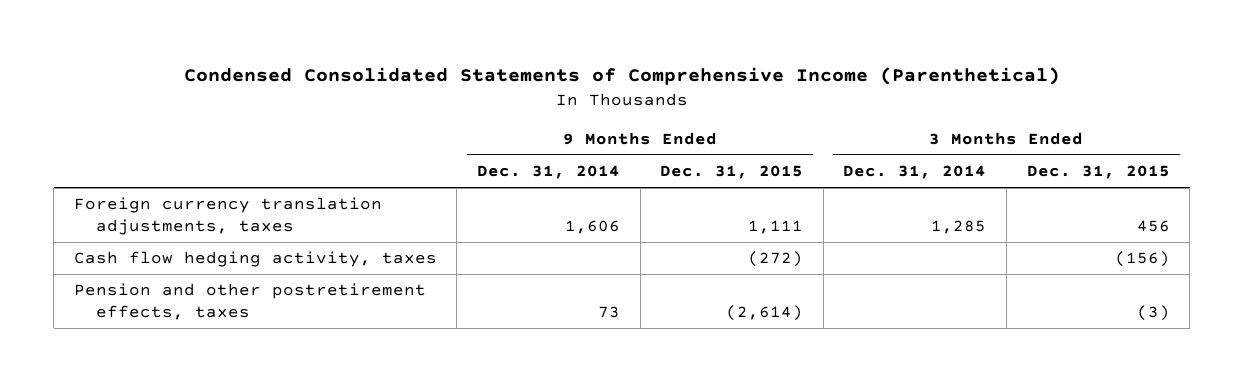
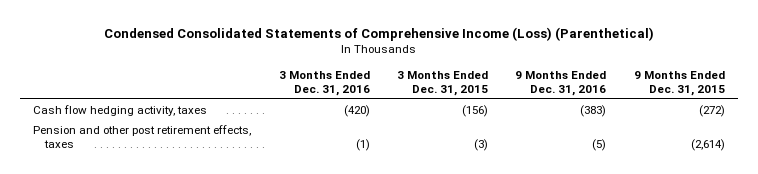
[183,66,1060,85] Condensed Consolidated Statements of Comprehensive Income (Parenthetical) -> [104,26,655,41] Condensed Consolidated Statements of Comprehensive Income (Loss) (Parenthetical)
[476,165,620,180] Dec. 31, 2014 -> none
[843,165,987,180] Dec. 31, 2014 -> none
none -> [278,70,370,96] 3 Months Ended Dec. 31, 2016
none -> [515,70,607,96] 9 Months Ended Dec. 31, 2016
[73,197,382,236] Foreign currency translation adjustments, taxes -> none
[73,283,426,321] Pension and other postretirement effects, taxes -> [33,124,252,149] Pension and other post retirement effects, taxes

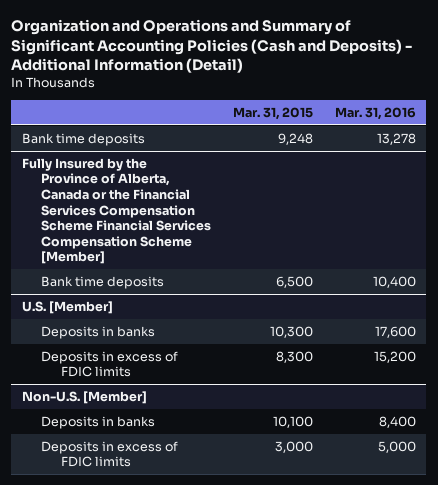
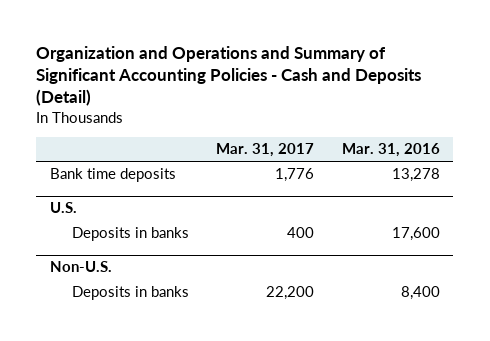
[11,19,413,74] Organization and Operations and Summary of Significant Accounting Policies (Cash and Deposits) - Additional Information (Detail) -> [36,45,422,107] Organization and Operations and Summary of Significant Accounting Policies - Cash and Deposits (Detail)
[233,106,314,120] Mar. 31, 2015 -> none
none -> [216,143,315,158] Mar. 31, 2017
[22,157,212,265] Fully Insured by the Province of Alberta, Canada or the Financial Services Compensation Scheme Financial Services Compensation Scheme [Member] -> none
[41,275,165,289] Bank time deposits -> none
[22,300,114,314] U.S. [Member] -> [50,202,78,214] U.S.
[41,350,179,378] Deposits in excess of FDIC limits -> none
[22,390,148,404] Non-U.S. [Member] -> [50,261,113,273] Non-U.S.
[41,440,179,468] Deposits in excess of FDIC limits -> none

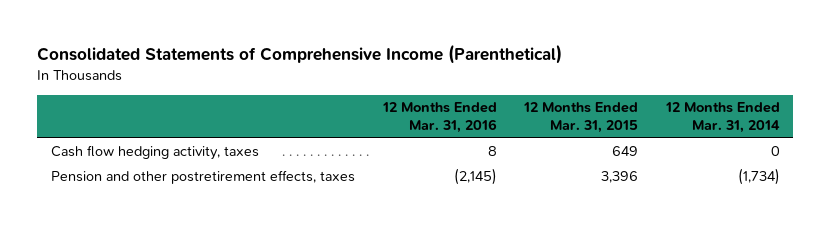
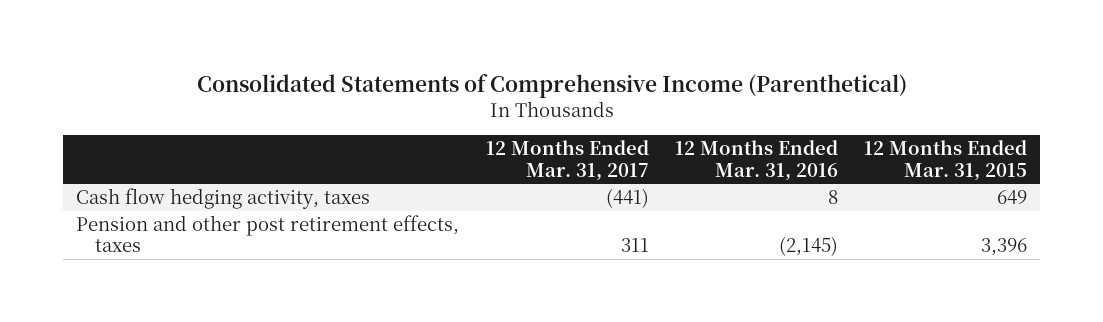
[664,102,780,133] 12 Months Ended Mar. 31, 2014 -> none
none -> [485,140,649,181] 12 Months Ended Mar. 31, 2017
[50,169,355,184] Pension and other postretirement effects, taxes -> [76,215,460,253] Pension and other post retirement effects, taxes

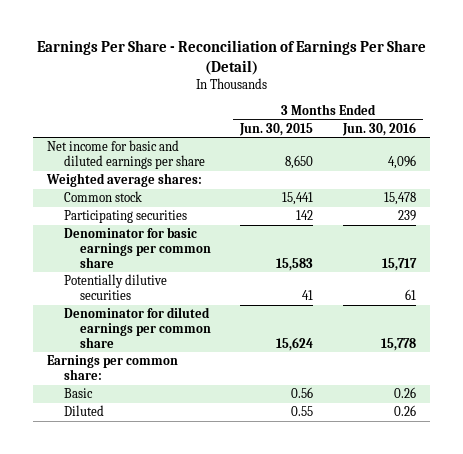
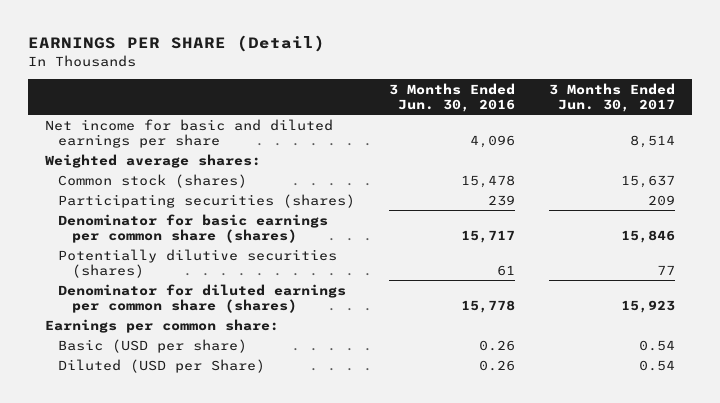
[36,40,426,75] Earnings Per Share - Reconciliation of Earnings Per Share (Detail) -> [28,35,326,53] EARNINGS PER SHARE (Detail)
[239,122,314,136] Jun. 30, 2015 -> none
none -> [549,82,676,113] 3 Months Ended Jun. 30, 2017
[63,191,142,203] Common stock -> [58,173,248,188] Common stock (shares)
[63,210,187,224] Participating securities -> [58,193,356,208] Participating securities (shares)
[63,227,212,268] Denominator for basic earnings per common share -> [58,213,329,243] Denominator for basic earnings per common share (shares)
[63,274,167,300] Potentially dilutive securities -> [58,248,338,278] Potentially dilutive securities (shares)
[63,307,212,348] Denominator for diluted earnings per common share -> [58,283,347,313] Denominator for diluted earnings per common share (shares)
[63,388,93,399] Basic -> [58,338,248,353] Basic (USD per share)
[63,405,104,417] Diluted -> [58,358,266,373] Diluted (USD per Share)

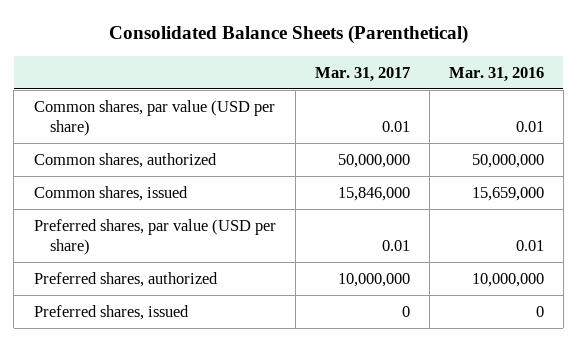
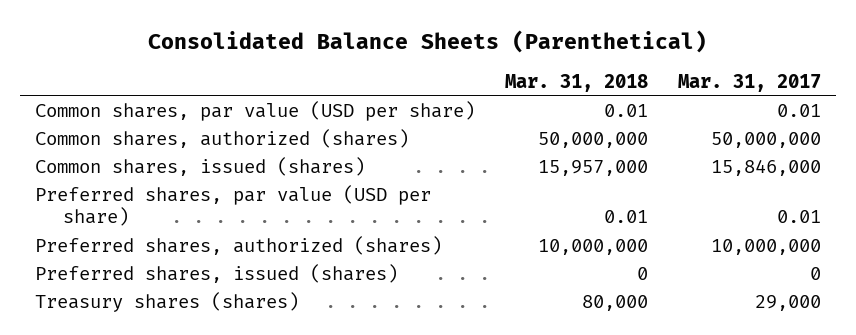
[448,66,544,82] Mar. 31, 2016 -> none
none -> [505,73,649,92] Mar. 31, 2018
[33,152,217,168] Common shares, authorized -> [35,128,410,148] Common shares, authorized (shares)
[33,185,188,201] Common shares, issued -> [35,156,366,176] Common shares, issued (shares)
[33,271,218,287] Preferred shares, authorized -> [35,235,443,255] Preferred shares, authorized (shares)
[33,304,189,320] Preferred shares, issued -> [35,263,399,283] Preferred shares, issued (shares)
none -> [35,291,300,312] Treasury shares (shares)

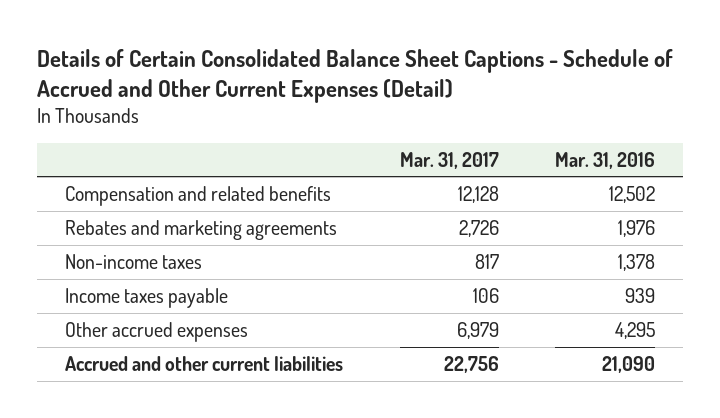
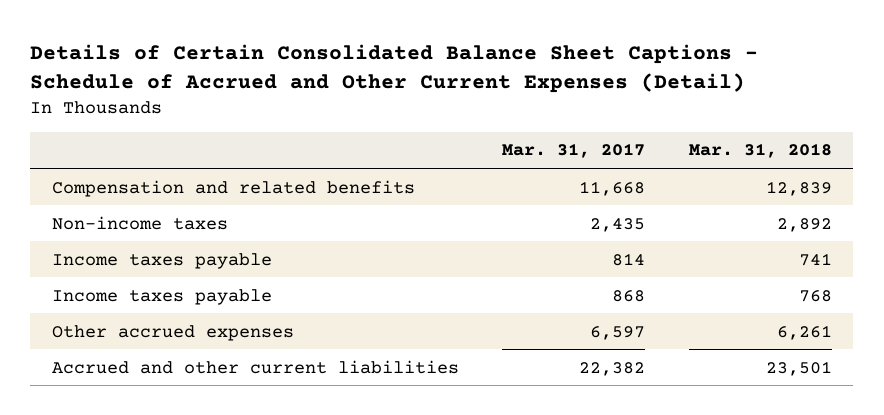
[555,151,656,169] Mar. 31, 2016 -> none
none -> [688,143,832,159] Mar. 31, 2018
[64,219,337,240] Rebates and marketing agreements -> none
[457,185,499,203] 12,128 -> [579,180,646,196] 11,668
[474,253,499,269] 817 -> [590,217,646,232] 2,435
[472,287,499,303] 106 -> [612,252,646,266] 814
none -> [51,288,272,305] Income taxes payable
[456,321,499,339] 6,979 -> [590,325,646,340] 6,597
[443,355,499,373] 22,756 -> [579,361,646,376] 22,382

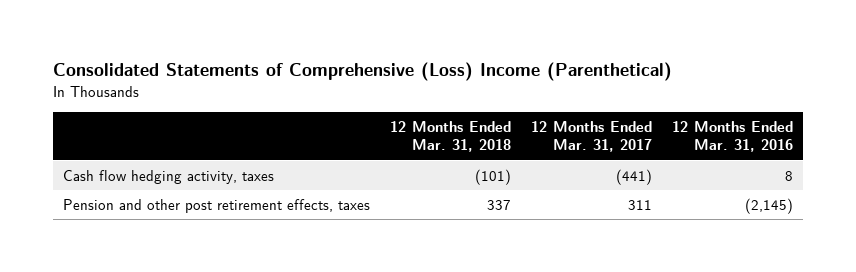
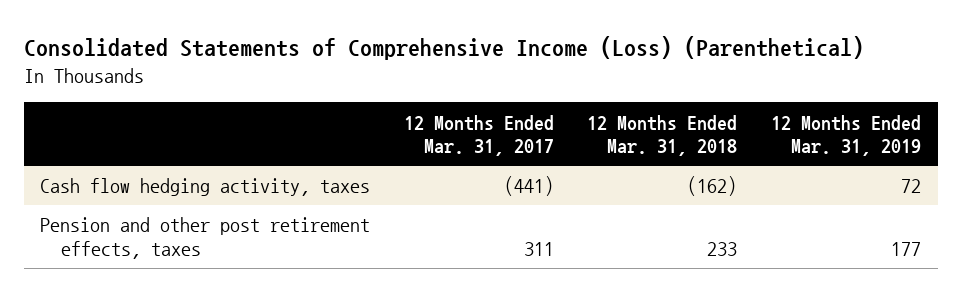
[52,62,672,82] Consolidated Statements of Comprehensive (Loss) Income (Parenthetical) -> [23,35,864,60] Consolidated Statements of Comprehensive Income (Loss) (Parenthetical)
[672,120,794,153] 12 Months Ended Mar. 31, 2016 -> none
none -> [770,114,921,157] 12 Months Ended Mar. 31, 2019
[474,169,511,186] (101) -> [687,176,738,197] (162)
[486,200,511,211] 337 -> [707,241,738,256] 233

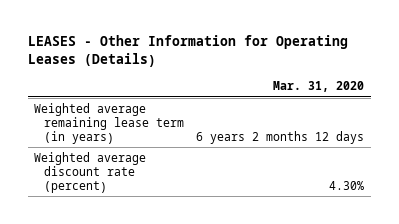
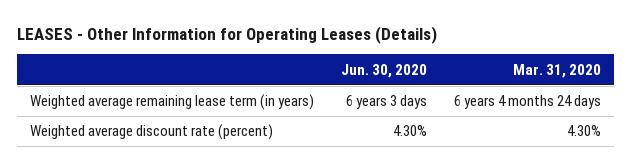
none -> [340,63,427,78] Jun. 30, 2020
[196,130,365,144] 6 years 2 months 12 days -> [453,95,601,110] 6 years 4 months 24 days

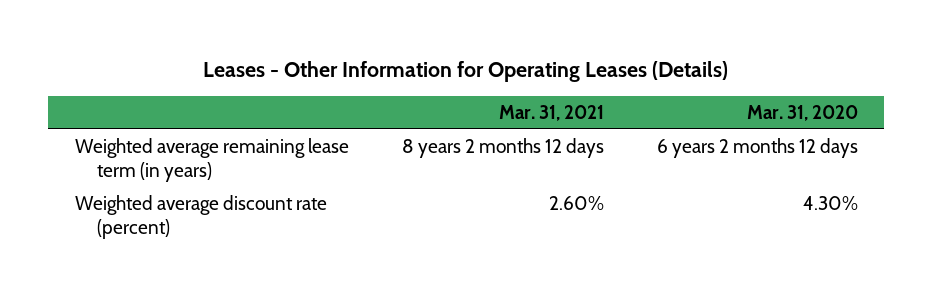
[16,25,437,44] LEASES - Other Information for Operating Leases (Details) -> [203,61,729,83] Leases - Other Information for Operating Leases (Details)
[340,63,427,78] Jun. 30, 2020 -> none
none -> [498,105,604,122] Mar. 31, 2021
[453,95,601,110] 6 years 4 months 24 days -> [656,137,858,158] 6 years 2 months 12 days

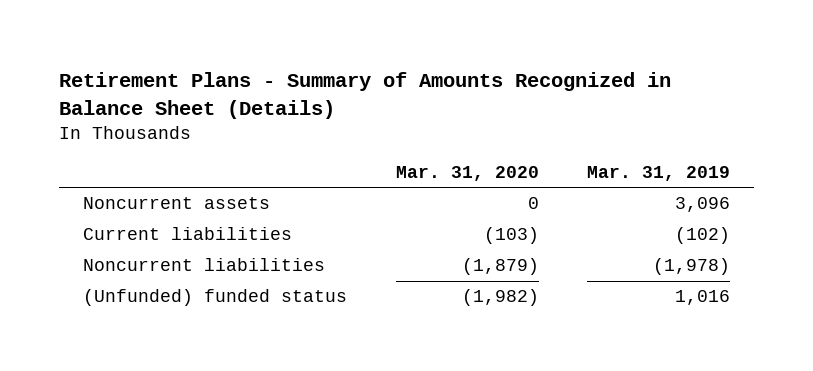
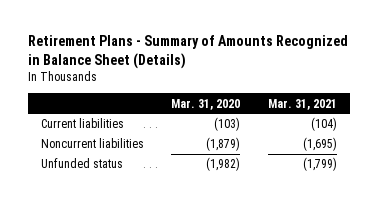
[586,166,730,182] Mar. 31, 2019 -> none
none -> [267,98,337,110] Mar. 31, 2021
[83,197,271,210] Noncurrent assets -> none
[83,289,348,307] (Unfunded) funded status -> [41,158,124,169] Unfunded status

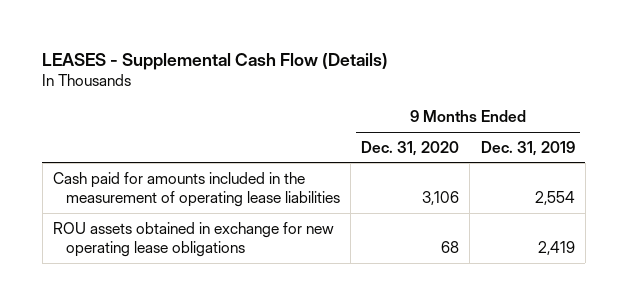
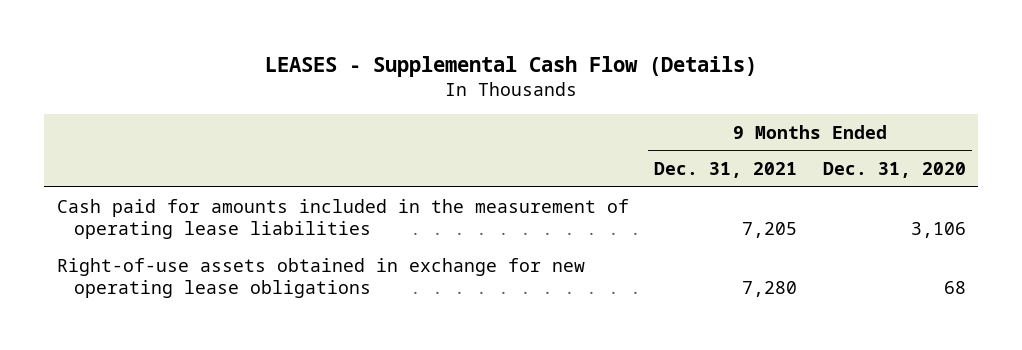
[480,140,575,156] Dec. 31, 2019 -> none
none -> [654,161,798,178] Dec. 31, 2021
[52,221,334,258] ROU assets obtained in exchange for new operating lease obligations -> [56,257,585,299] Right-of-use assets obtained in exchange for new operating lease obligations

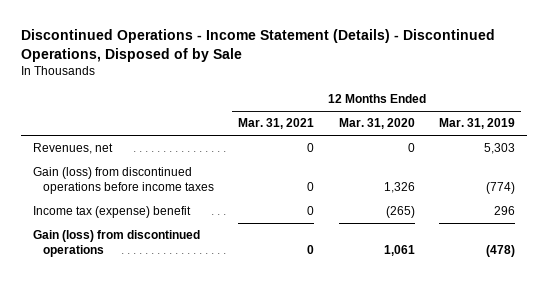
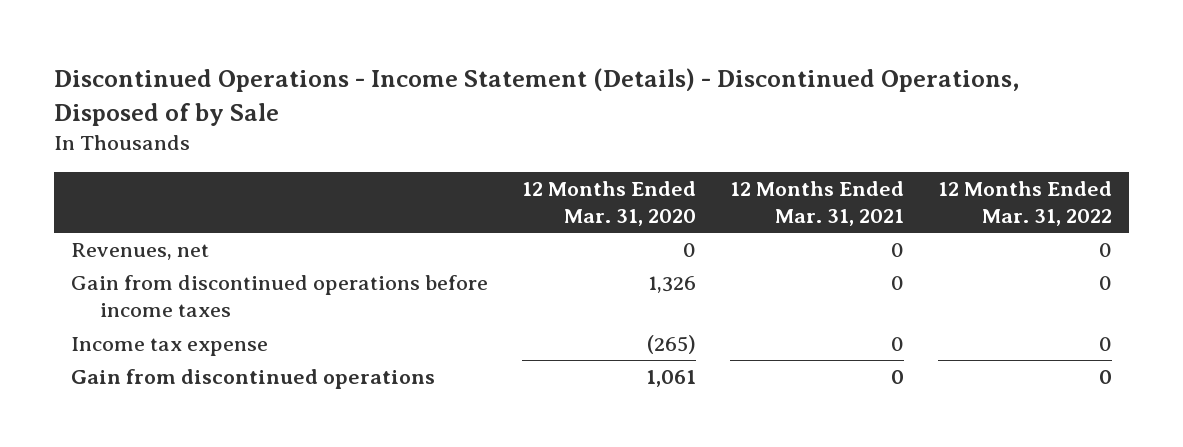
[438,118,515,130] Mar. 31, 2019 -> none
none -> [938,180,1113,227] 12 Months Ended Mar. 31, 2022
[33,167,215,194] Gain (loss) from discontinued operations before income taxes -> [70,275,488,318] Gain from discontinued operations before income taxes
[33,206,192,219] Income tax (expense) benefit -> [70,337,268,357] Income tax expense
[33,230,201,257] Gain (loss) from discontinued operations -> [70,369,435,390] Gain from discontinued operations

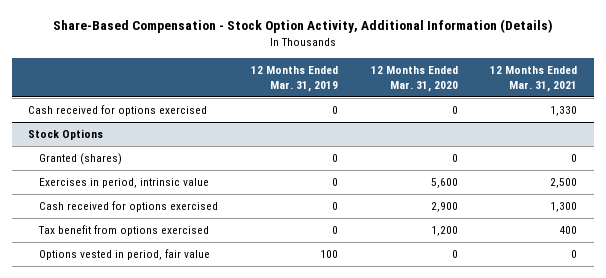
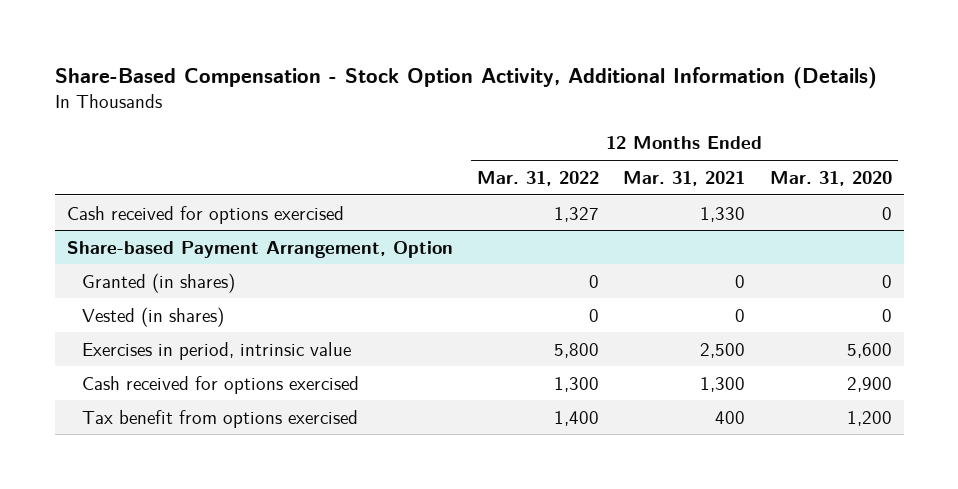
[250,65,338,92] 12 Months Ended Mar. 31, 2019 -> none
none -> [477,170,600,186] Mar. 31, 2022
[28,129,104,141] Stock Options -> [66,240,453,258] Share-based Payment Arrangement, Option
[39,153,123,166] Granted (shares) -> [81,272,235,293] Granted (in shares)
none -> [81,306,224,327] Vested (in shares)
[39,249,211,261] Options vested in period, fair value -> none

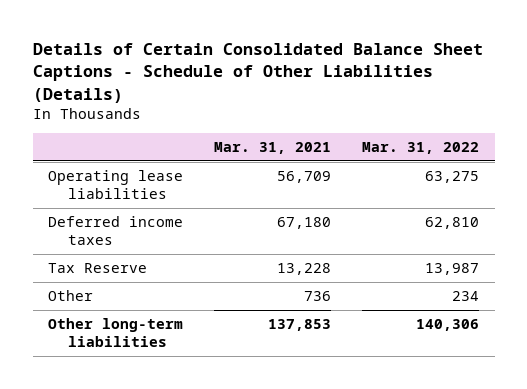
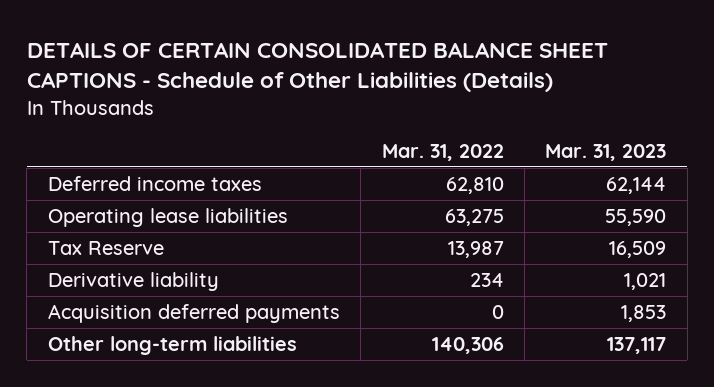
[32,42,483,103] Details of Certain Consolidated Balance Sheet Captions - Schedule of Other Liabilities (Details) -> [26,41,608,93] DETAILS OF CERTAIN CONSOLIDATED BALANCE SHEET CAPTIONS - Schedule of Other Liabilities (Details)
[214,142,332,155] Mar. 31, 2021 -> none
none -> [545,143,667,161] Mar. 31, 2023
[48,169,184,200] Operating lease liabilities -> [47,207,288,227] Operating lease liabilities
[48,289,94,301] Other -> [47,271,219,291] Derivative liability
none -> [47,303,340,323] Acquisition deferred payments

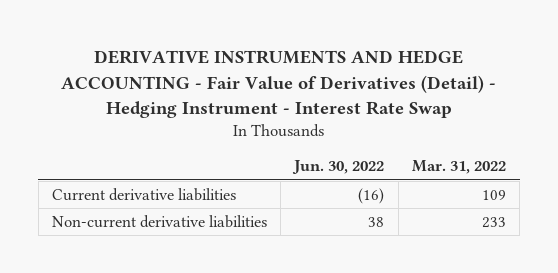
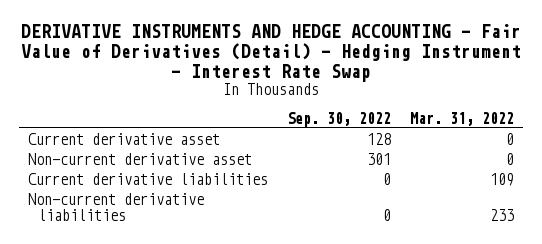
[292,160,385,175] Jun. 30, 2022 -> none
none -> [287,111,392,127] Sep. 30, 2022
none -> [28,132,221,145] Current derivative asset
none -> [28,152,253,165] Non-current derivative asset

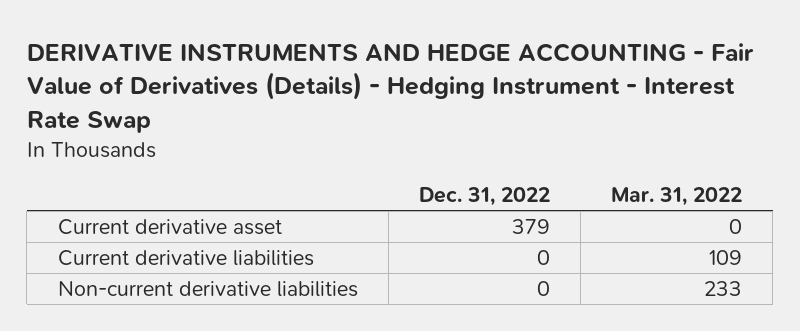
[21,24,522,82] DERIVATIVE INSTRUMENTS AND HEDGE ACCOUNTING - Fair Value of Derivatives (Detail) - Hedging Instrument - Interest Rate Swap -> [26,42,754,133] DERIVATIVE INSTRUMENTS AND HEDGE ACCOUNTING - Fair Value of Derivatives (Details) - Hedging Instrument - Interest Rate Swap
[287,111,392,127] Sep. 30, 2022 -> none
none -> [418,186,550,206] Dec. 31, 2022
[28,152,253,165] Non-current derivative asset -> none

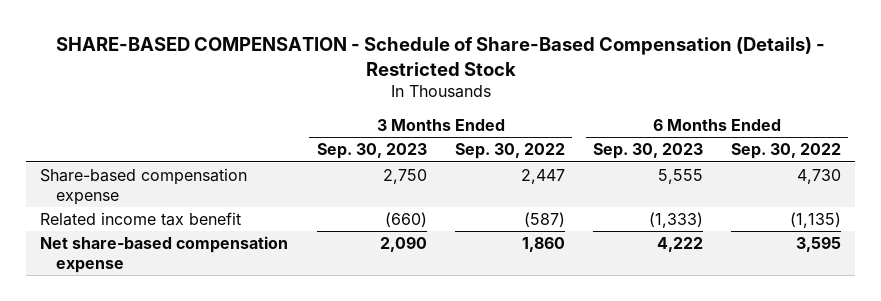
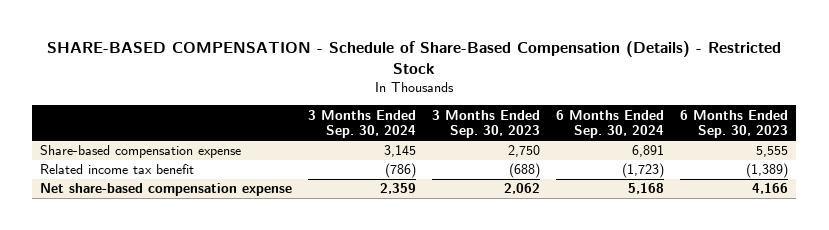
[454,143,565,160] Sep. 30, 2022 -> none
[731,143,842,160] Sep. 30, 2022 -> none
none -> [308,109,417,139] 3 Months Ended Sep. 30, 2024
none -> [556,109,665,139] 6 Months Ended Sep. 30, 2024
[384,211,427,227] (660) -> [509,163,541,179] (688)
[648,211,703,228] (1,333) -> [746,163,789,179] (1,389)
[379,235,427,252] 2,090 -> [504,183,541,195] 2,062
[656,236,703,252] 4,222 -> [752,183,789,195] 4,166

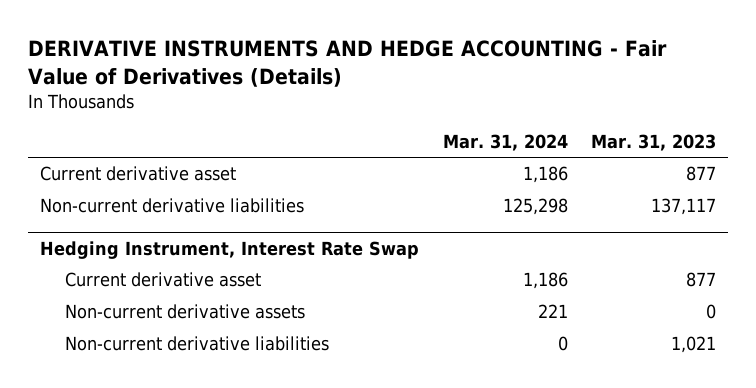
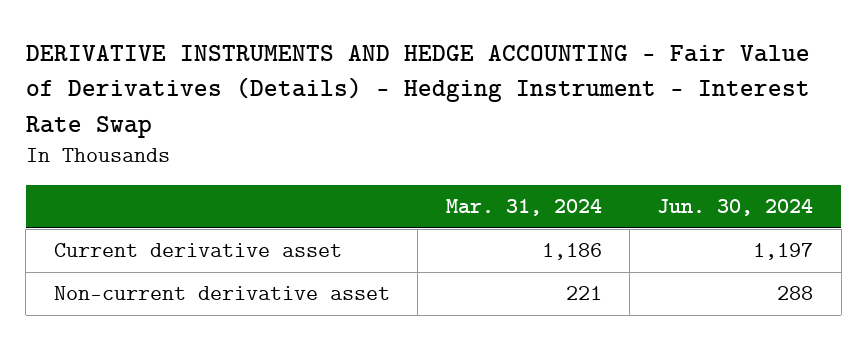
[28,40,668,87] DERIVATIVE INSTRUMENTS AND HEDGE ACCOUNTING - Fair Value of Derivatives (Details) -> [25,45,810,138] DERIVATIVE INSTRUMENTS AND HEDGE ACCOUNTING - Fair Value of Derivatives (Details) - Hedging Instrument - Interest Rate Swap
[590,134,716,152] Mar. 31, 2023 -> none
none -> [657,199,814,217] Jun. 30, 2024
[40,198,305,214] Non-current derivative liabilities -> none
[40,240,420,259] Hedging Instrument, Interest Rate Swap -> none
[64,272,261,288] Current derivative asset -> none
[64,336,329,352] Non-current derivative liabilities -> none
[64,304,305,320] Non-current derivative assets -> [53,286,390,301] Non-current derivative asset

